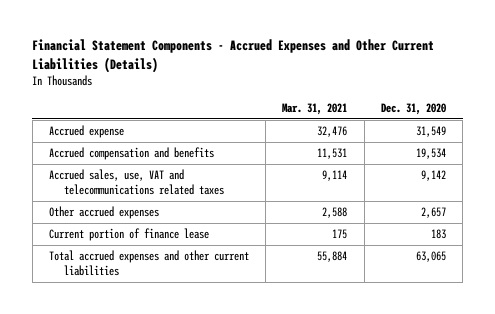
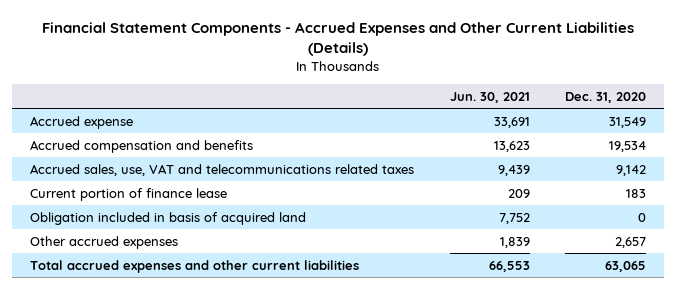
[282,102,348,115] Mar. 31, 2021 -> none
none -> [449,91,530,103] Jun. 30, 2021
none -> [30,211,307,225] Obligation included in basis of acquired land
[48,206,159,220] Other accrued expenses -> [30,235,179,249] Other accrued expenses

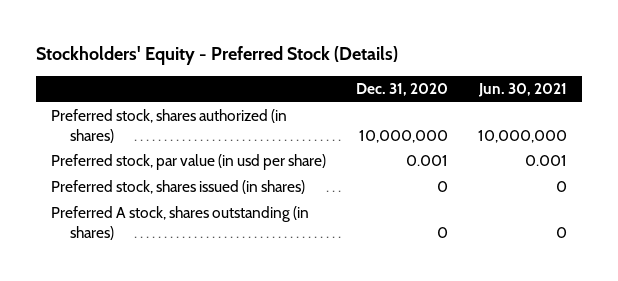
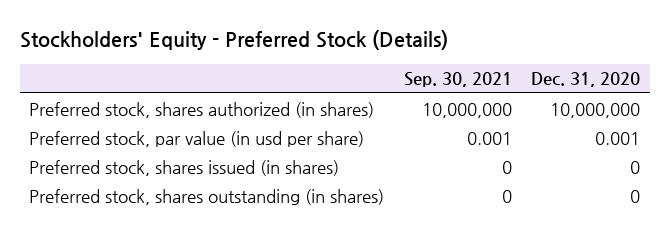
[477,83,567,98] Jun. 30, 2021 -> none
none -> [403,72,512,88] Sep. 30, 2021
[50,206,309,240] Preferred A stock, shares outstanding (in shares) -> [29,188,385,205] Preferred stock, shares outstanding (in shares)

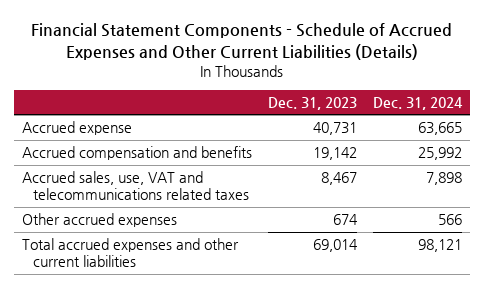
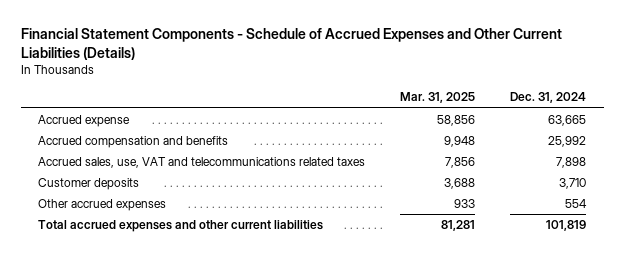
[268,96,358,110] Dec. 31, 2023 -> none
none -> [400,92,476,104] Mar. 31, 2025
none -> [38,178,140,191] Customer deposits
[438,214,463,226] 566 -> [565,199,588,209] 554
[418,239,463,253] 98,121 -> [546,220,587,232] 101,819

